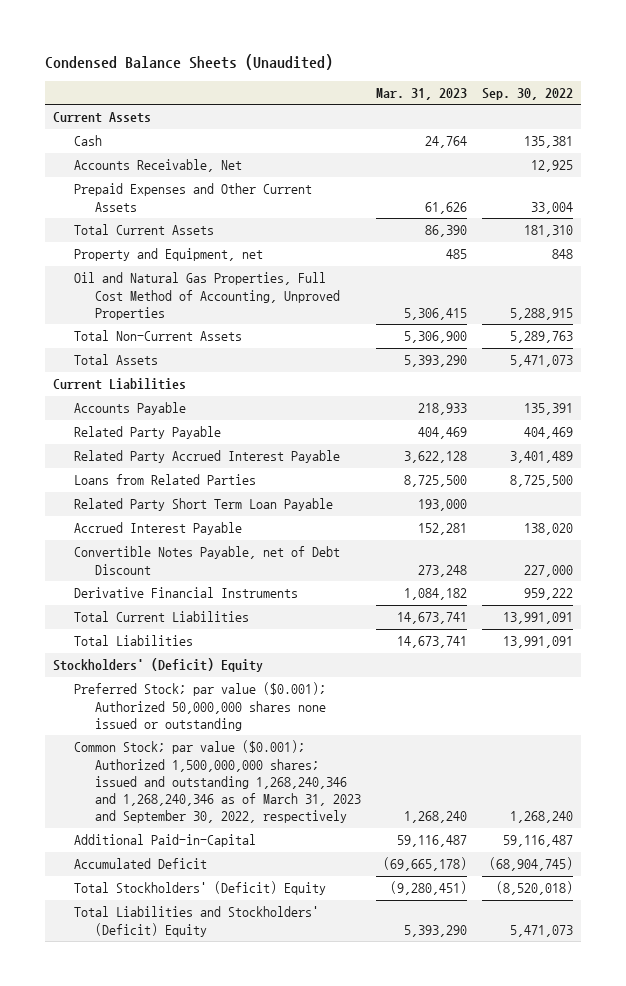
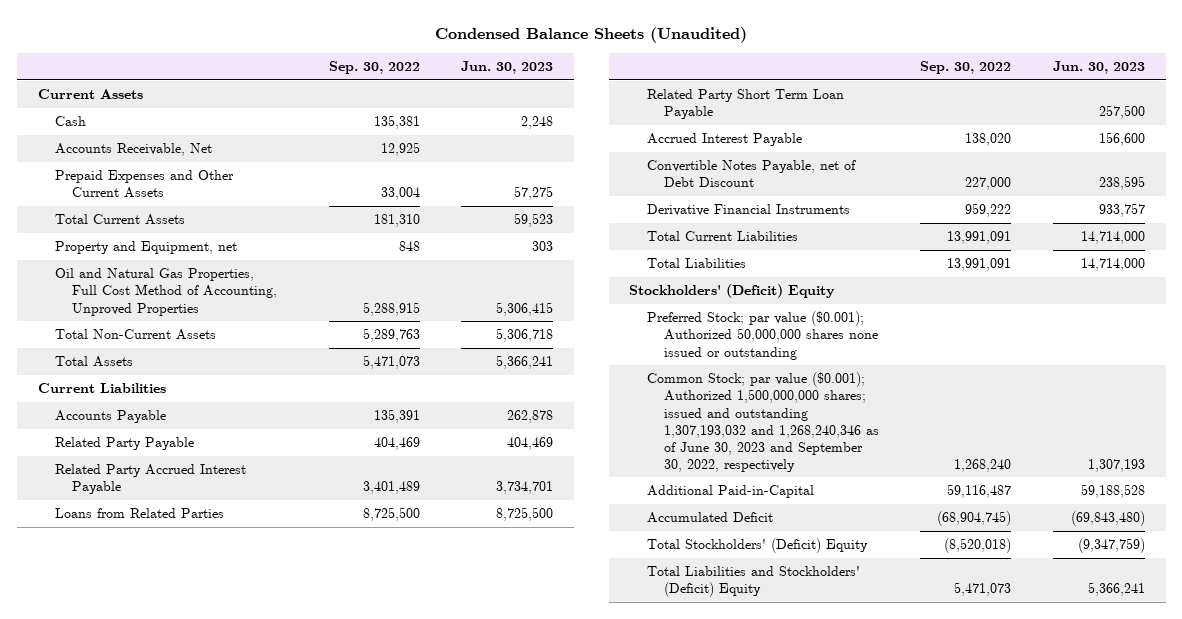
[376,88,468,101] Mar. 31, 2023 -> none
none -> [460,61,553,75] Jun. 30, 2023
[73,740,361,824] Common Stock; par value ($0.001); Authorized 1,500,000,000 shares; issued and outstanding 1,268,240,346 and 1,268,240,346 as of March 31, 2023 and September 30, 2022, respectively -> [646,372,880,472] Common Stock; par value ($0.001); Authorized 1,500,000,000 shares; issued and outstanding 1,307,193,032 and 1,268,240,346 as of June 30, 2023 and September 30, 2022, respectively

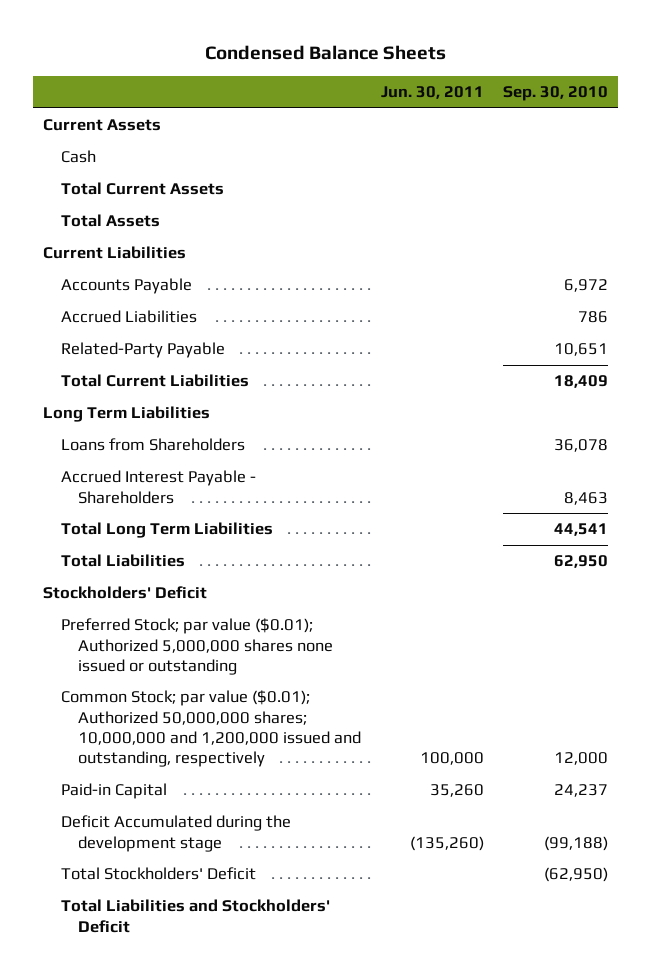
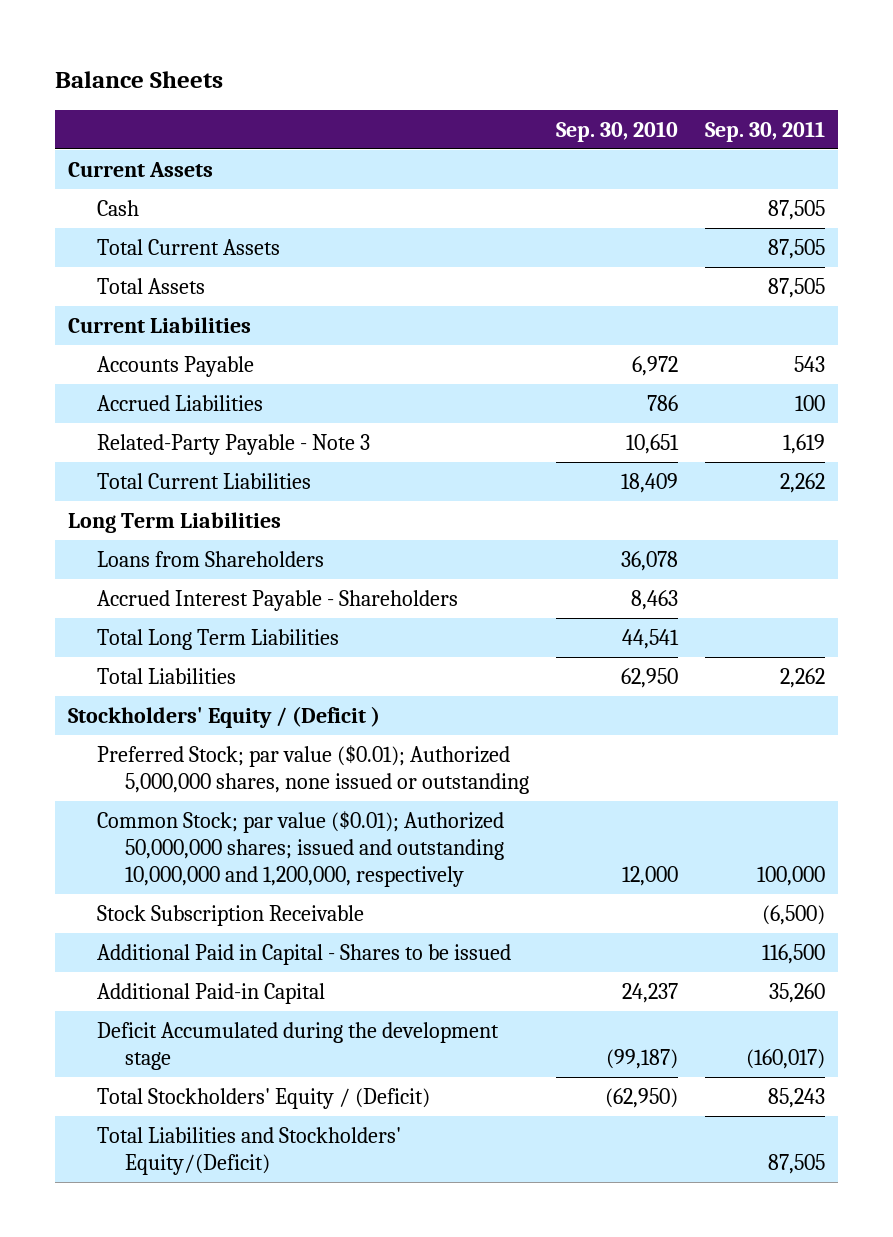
[204,45,446,61] Condensed Balance Sheets -> [54,71,223,89] Balance Sheets
[380,85,484,99] Jun. 30, 2011 -> none
none -> [704,120,825,142] Sep. 30, 2011
[60,342,225,359] Related-Party Payable -> [96,433,370,455] Related-Party Payable - Note 3
[43,586,208,600] Stockholders' Deficit -> [68,705,381,728] Stockholders' Equity / (Deficit )
[60,618,334,675] Preferred Stock; par value ($0.01); Authorized 5,000,000 shares none issued or outstanding -> [96,744,529,794] Preferred Stock; par value ($0.01); Authorized 5,000,000 shares, none issued or outstanding
[60,690,362,767] Common Stock; par value ($0.01); Authorized 50,000,000 shares; 10,000,000 and 1,200,000 issued and outstanding, respectively -> [96,810,504,887] Common Stock; par value ($0.01); Authorized 50,000,000 shares; issued and outstanding 10,000,000 and 1,200,000, respectively
none -> [96,904,364,926] Stock Subscription Receivable
none -> [96,943,511,965] Additional Paid in Capital - Shares to be issued
[60,783,167,800] Paid-in Capital -> [96,982,325,1004] Additional Paid-in Capital
[544,835,609,851] (99,188) -> [605,1048,678,1069] (99,187)
[60,867,256,881] Total Stockholders' Deficit -> [96,1087,430,1109] Total Stockholders' Equity / (Deficit)
[60,899,330,933] Total Liabilities and Stockholders' Deficit -> [96,1126,401,1175] Total Liabilities and Stockholders' Equity/(Deficit)

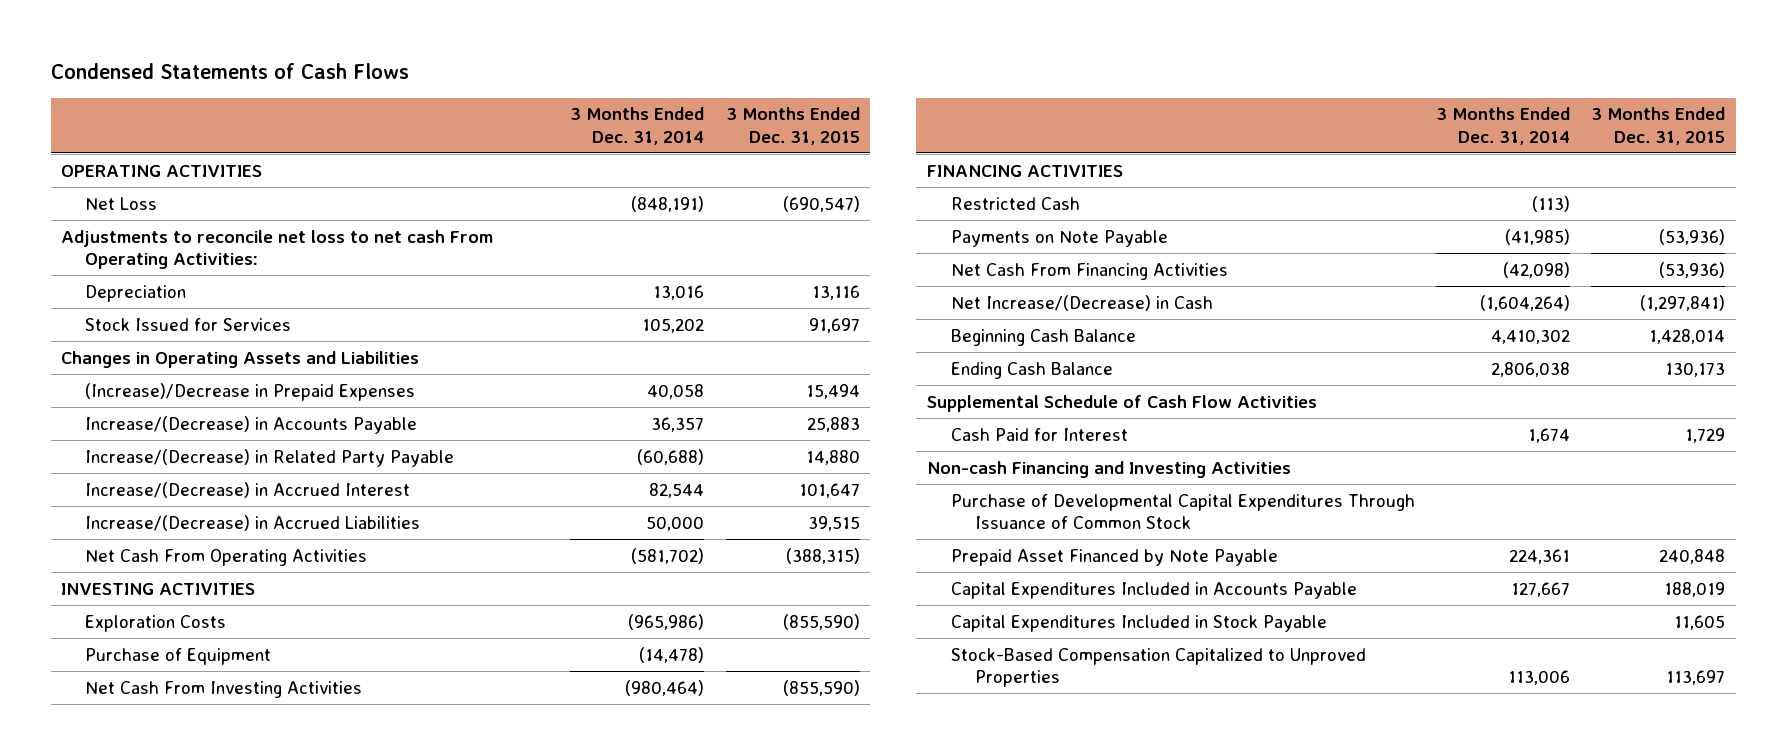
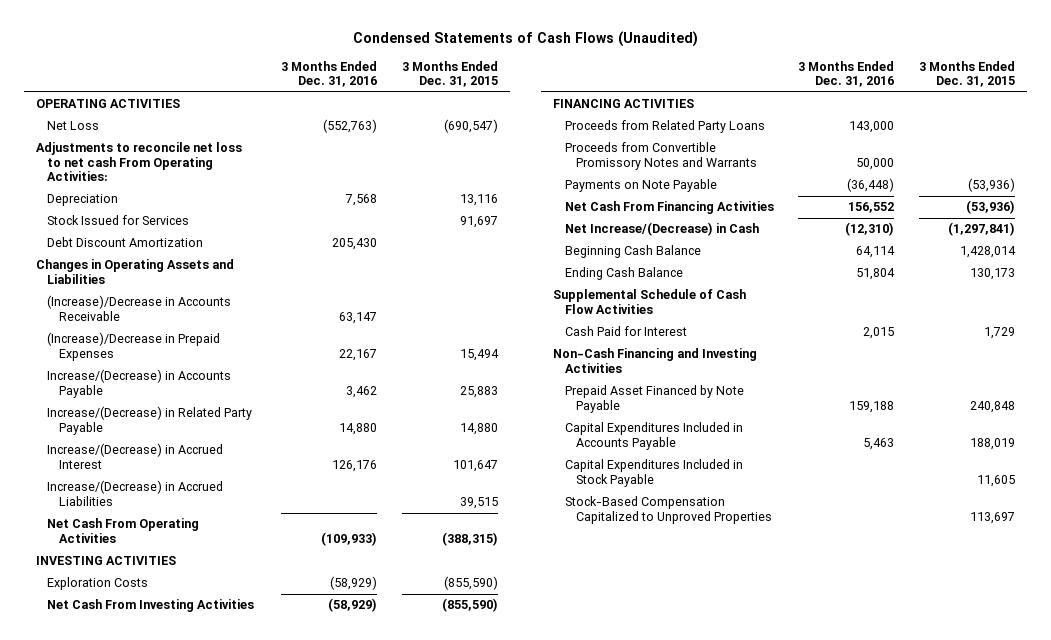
[50,63,409,80] Condensed Statements of Cash Flows -> [352,30,698,47] Condensed Statements of Cash Flows (Unaudited)
[570,107,705,145] 3 Months Ended Dec. 31, 2014 -> none
none -> [281,60,378,88] 3 Months Ended Dec. 31, 2016
none -> [47,237,204,248] Debt Discount Amortization
none -> [47,295,232,321] (Increase)/Decrease in Accounts Receivable
[85,647,272,665] Purchase of Equipment -> none
[950,196,1080,210] Restricted Cash -> none
none -> [564,120,765,134] Proceeds from Related Party Loans
none -> [564,142,757,170] Proceeds from Convertible Promissory Notes and Warrants
[950,493,1415,530] Purchase of Developmental Capital Expenditures Through Issuance of Common Stock -> none
[926,460,1291,478] Non-cash Financing and Investing Activities -> [553,348,758,373] Non-Cash Financing and Investing Activities

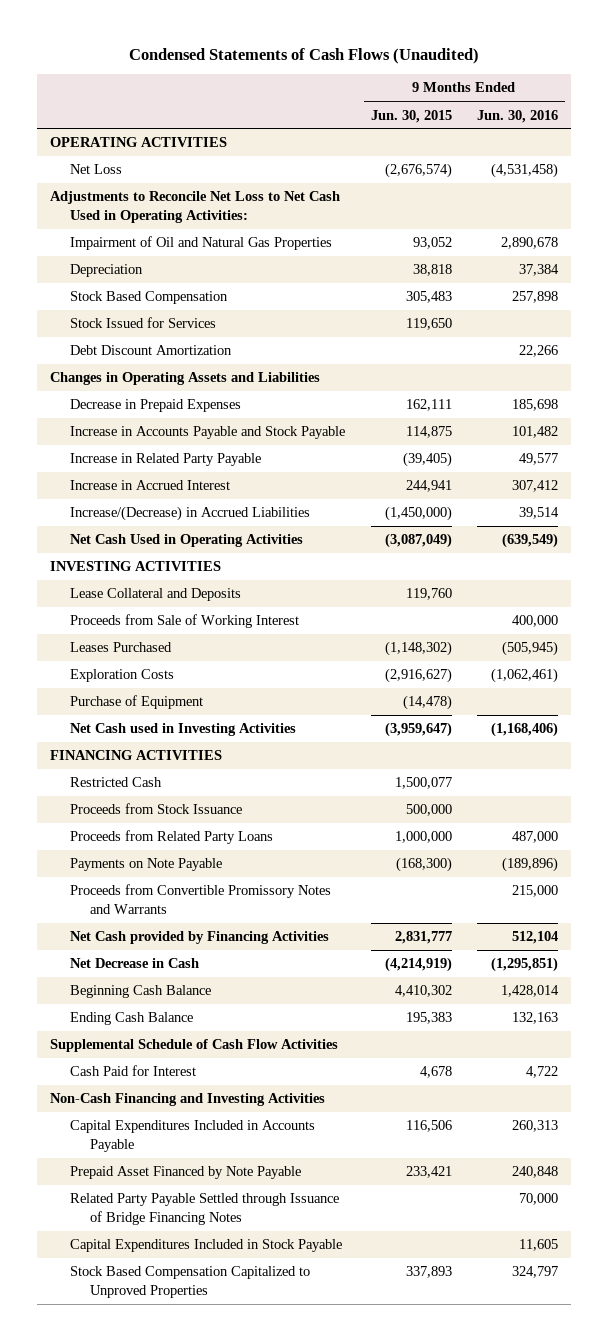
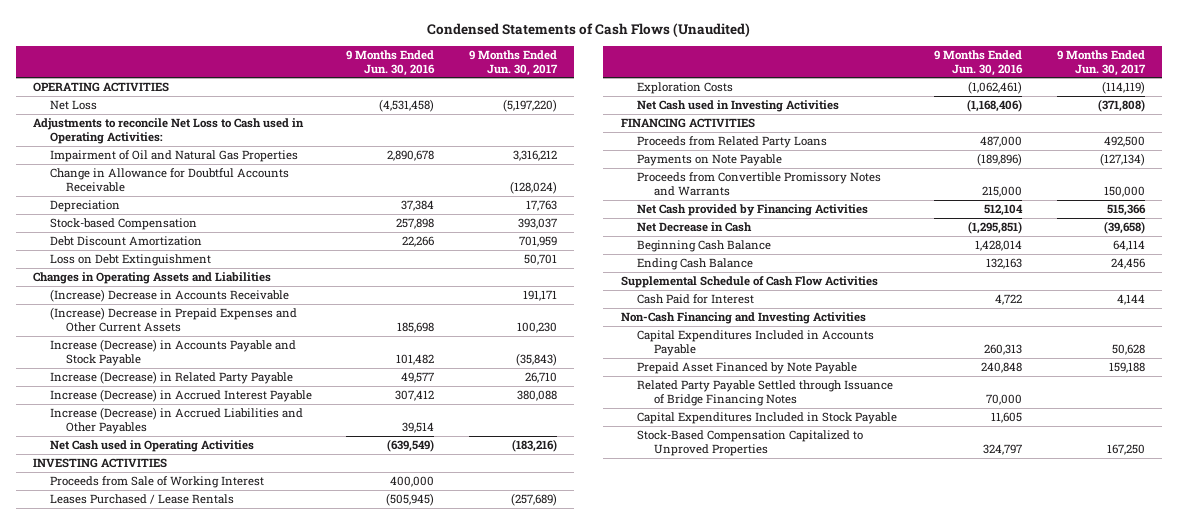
[370,109,452,123] Jun. 30, 2015 -> none
none -> [468,49,558,76] 9 Months Ended Jun. 30, 2017
[50,191,341,223] Adjustments to Reconcile Net Loss to Net Cash Used in Operating Activities: -> [33,118,305,144] Adjustments to reconcile Net Loss to Cash used in Operating Activities:
none -> [49,168,289,192] Change in Allowance for Doubtful Accounts Receivable
[70,317,217,329] Stock Issued for Services -> none
[70,291,229,305] Stock Based Compensation -> [49,218,197,231] Stock-based Compensation
none -> [49,254,211,267] Loss on Debt Extinguishment
none -> [49,289,289,303] (Increase) Decrease in Accounts Receivable
[70,399,242,413] Decrease in Prepaid Expenses -> [49,307,297,332] (Increase) Decrease in Prepaid Expenses and Other Current Assets
[70,426,346,440] Increase in Accounts Payable and Stock Payable -> [49,339,296,366] Increase (Decrease) in Accounts Payable and Stock Payable
[70,453,262,467] Increase in Related Party Payable -> [49,371,293,385] Increase (Decrease) in Related Party Payable
[70,480,231,491] Increase in Accrued Interest -> [49,389,312,403] Increase (Decrease) in Accrued Interest Payable
[70,506,311,522] Increase/(Decrease) in Accrued Liabilities -> [49,407,303,434] Increase (Decrease) in Accrued Liabilities and Other Payables
[70,534,304,548] Net Cash Used in Operating Activities -> [49,440,254,453] Net Cash used in Operating Activities
[70,588,242,602] Lease Collateral and Deposits -> none
[70,642,173,653] Leases Purchased -> [49,494,234,505] Leases Purchased / Lease Rentals
[70,695,204,710] Purchase of Equipment -> none
[70,777,163,788] Restricted Cash -> none
[70,803,243,815] Proceeds from Stock Issuance -> none
[70,1266,311,1298] Stock Based Compensation Capitalized to Unproved Properties -> [637,430,864,456] Stock-Based Compensation Capitalized to Unproved Properties

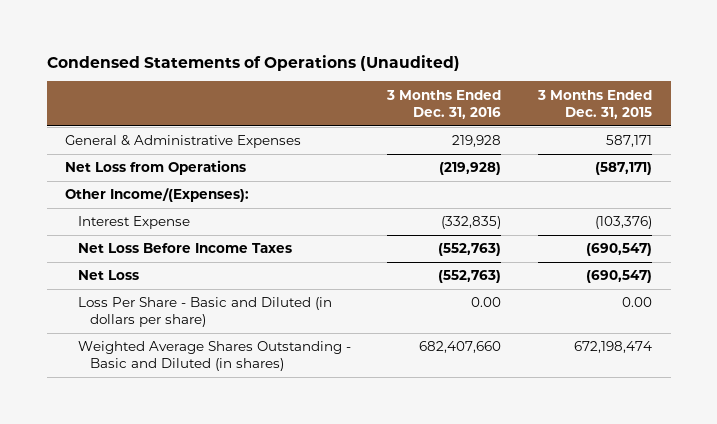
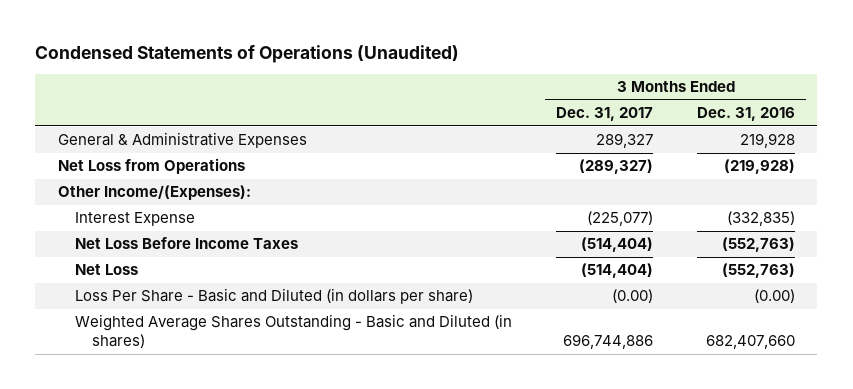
[537,89,653,119] 3 Months Ended Dec. 31, 2015 -> none
none -> [555,107,653,122] Dec. 31, 2017
[471,297,502,308] 0.00 -> [754,289,796,304] (0.00)

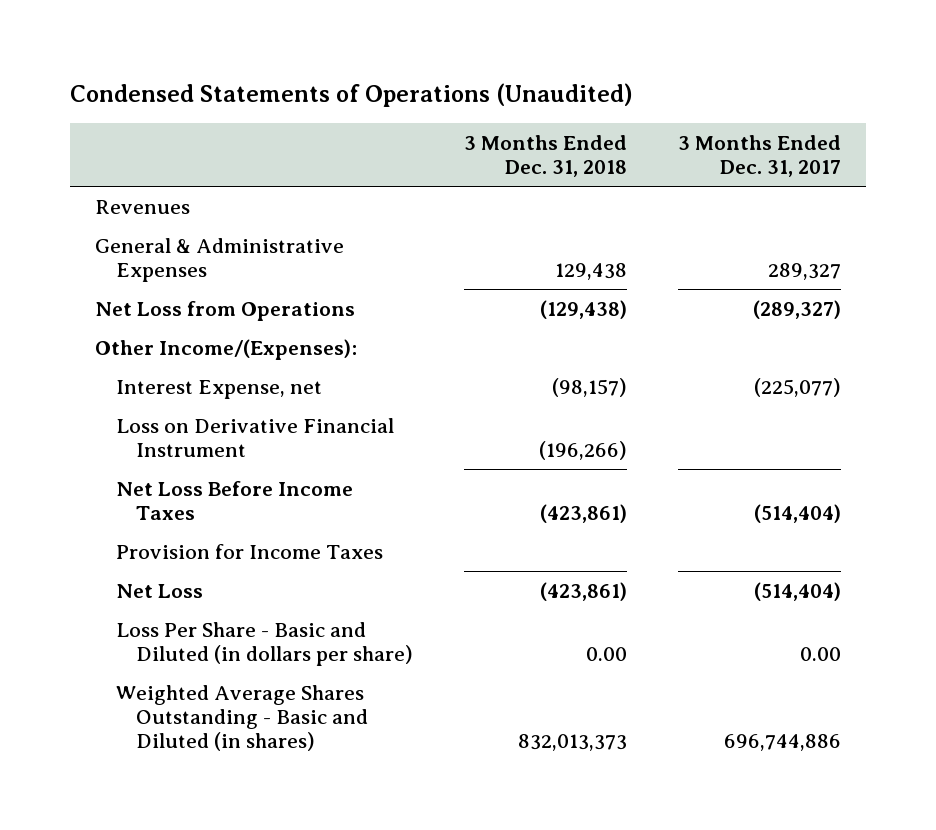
[697,107,796,122] Dec. 31, 2016 -> none
none -> [463,134,627,177] 3 Months Ended Dec. 31, 2018
none -> [95,199,191,214] Revenues
[74,212,195,227] Interest Expense -> [115,379,322,399] Interest Expense, net
none -> [115,417,394,457] Loss on Derivative Financial Instrument
none -> [115,543,383,559] Provision for Income Taxes
[611,289,653,304] (0.00) -> [799,646,841,661] 0.00

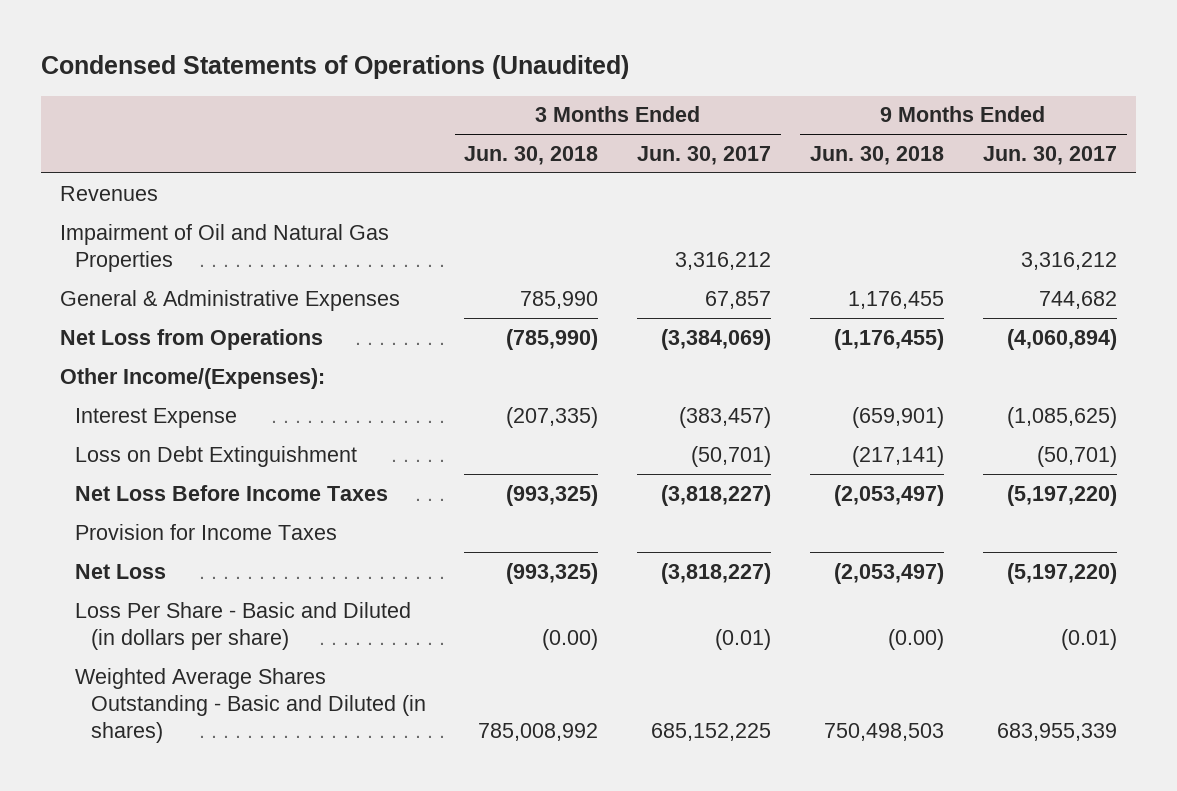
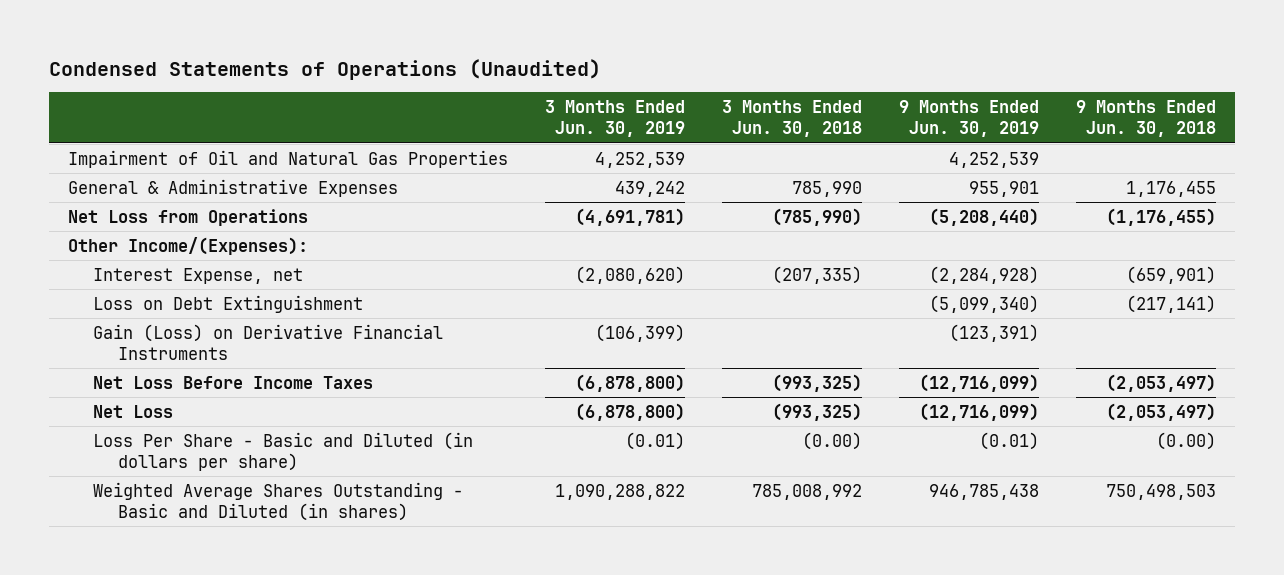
[637,146,772,166] Jun. 30, 2017 -> none
[982,146,1117,166] Jun. 30, 2017 -> none
none -> [544,100,685,138] 3 Months Ended Jun. 30, 2019
none -> [898,100,1039,138] 9 Months Ended Jun. 30, 2019
[59,185,158,201] Revenues -> none
[75,407,238,428] Interest Expense -> [92,267,303,284] Interest Expense, net
none -> [92,323,443,361] Gain (Loss) on Derivative Financial Instruments
[75,523,338,540] Provision for Income Taxes -> none

